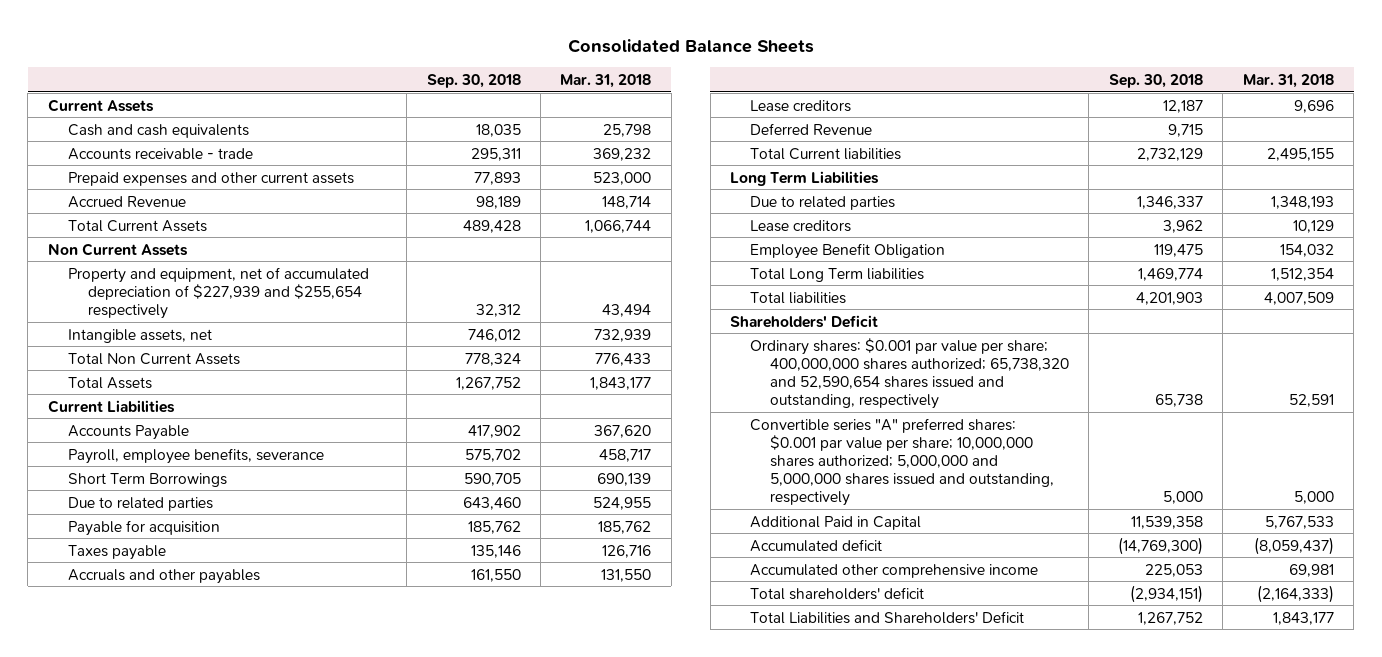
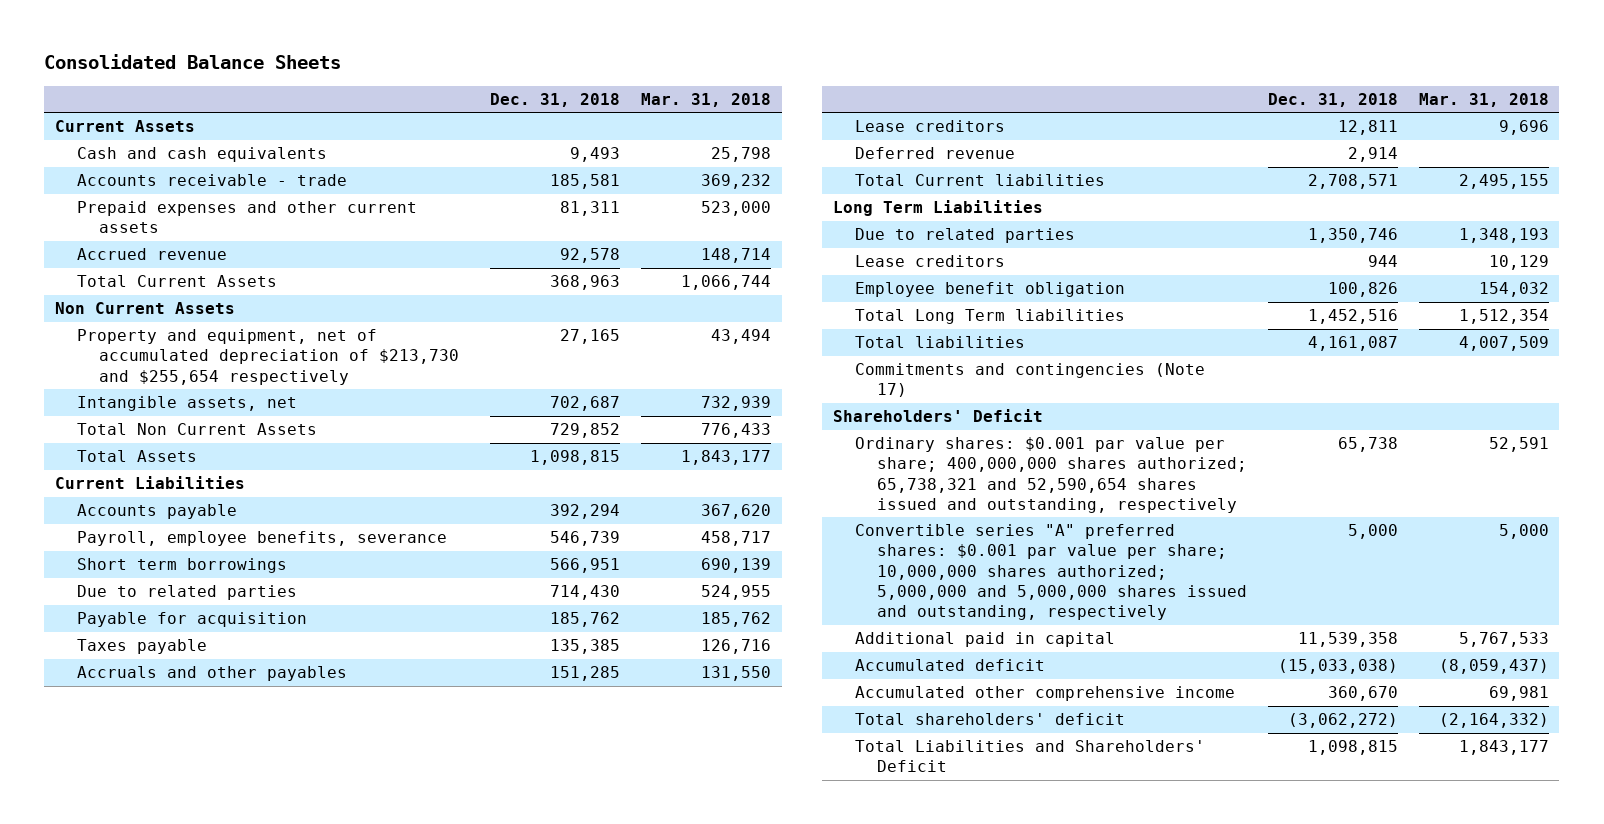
[426,73,521,88] Sep. 30, 2018 -> none
none -> [490,92,621,107] Dec. 31, 2018
[67,195,186,208] Accrued Revenue -> [76,248,227,261] Accrued revenue
[67,266,369,319] Property and equipment, net of accumulated depreciation of $227,939 and $255,654 respectively -> [76,329,460,385] Property and equipment, net of accumulated depreciation of $213,730 and $255,654 respectively
[67,424,189,440] Accounts Payable -> [76,504,237,520] Accounts payable
[67,472,227,487] Short Term Borrowings -> [76,558,287,574] Short term borrowings
[750,122,873,135] Deferred Revenue -> [854,147,1015,160] Deferred revenue
[750,242,946,259] Employee Benefit Obligation -> [854,282,1125,298] Employee benefit obligation
none -> [854,363,1205,398] Commitments and contingencies (Note 17)
[750,337,1070,409] Ordinary shares: $0.001 par value per share; 400,000,000 shares authorized; 65,738,320 and 52,590,654 shares issued and outstanding, respectively -> [854,437,1247,513] Ordinary shares: $0.001 par value per share; 400,000,000 shares authorized; 65,738,321 and 52,590,654 shares issued and outstanding, respectively
[750,515,922,530] Additional Paid in Capital -> [854,632,1115,648] Additional paid in capital
[1256,584,1334,603] (2,164,333) -> [1438,713,1549,729] (2,164,332)

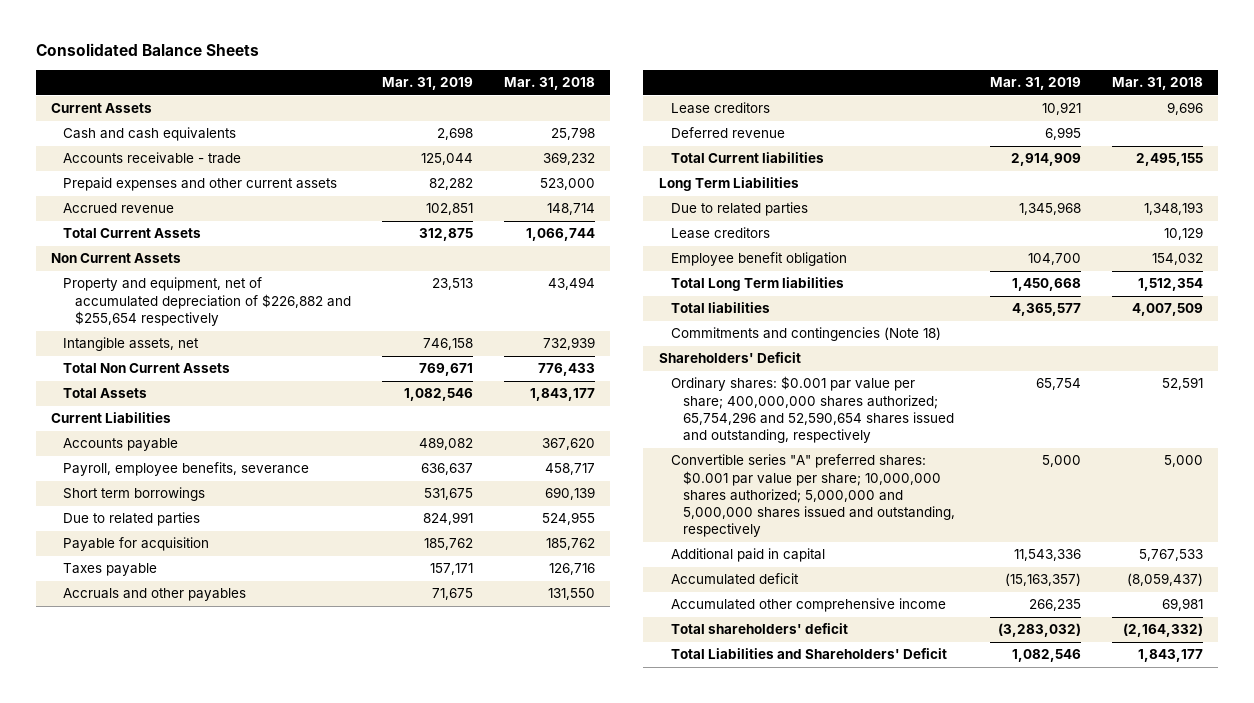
[490,92,621,107] Dec. 31, 2018 -> none
none -> [381,77,473,91] Mar. 31, 2019
[76,329,460,385] Property and equipment, net of accumulated depreciation of $213,730 and $255,654 respectively -> [63,277,352,326] Property and equipment, net of accumulated depreciation of $226,882 and $255,654 respectively
[854,363,1205,398] Commitments and contingencies (Note 17) -> [670,327,941,342] Commitments and contingencies (Note 18)
[854,437,1247,513] Ordinary shares: $0.001 par value per share; 400,000,000 shares authorized; 65,738,321 and 52,590,654 shares issued and outstanding, respectively -> [670,376,955,443] Ordinary shares: $0.001 par value per share; 400,000,000 shares authorized; 65,754,296 and 52,590,654 shares issued and outstanding, respectively

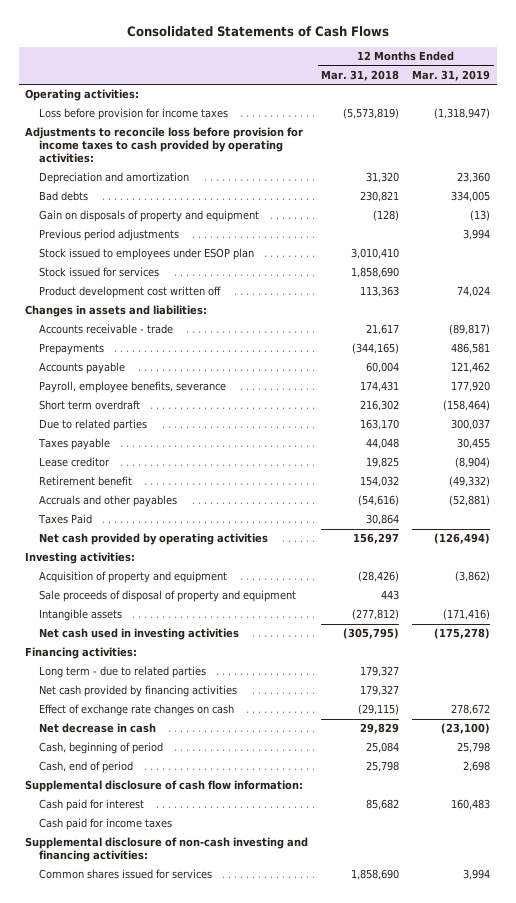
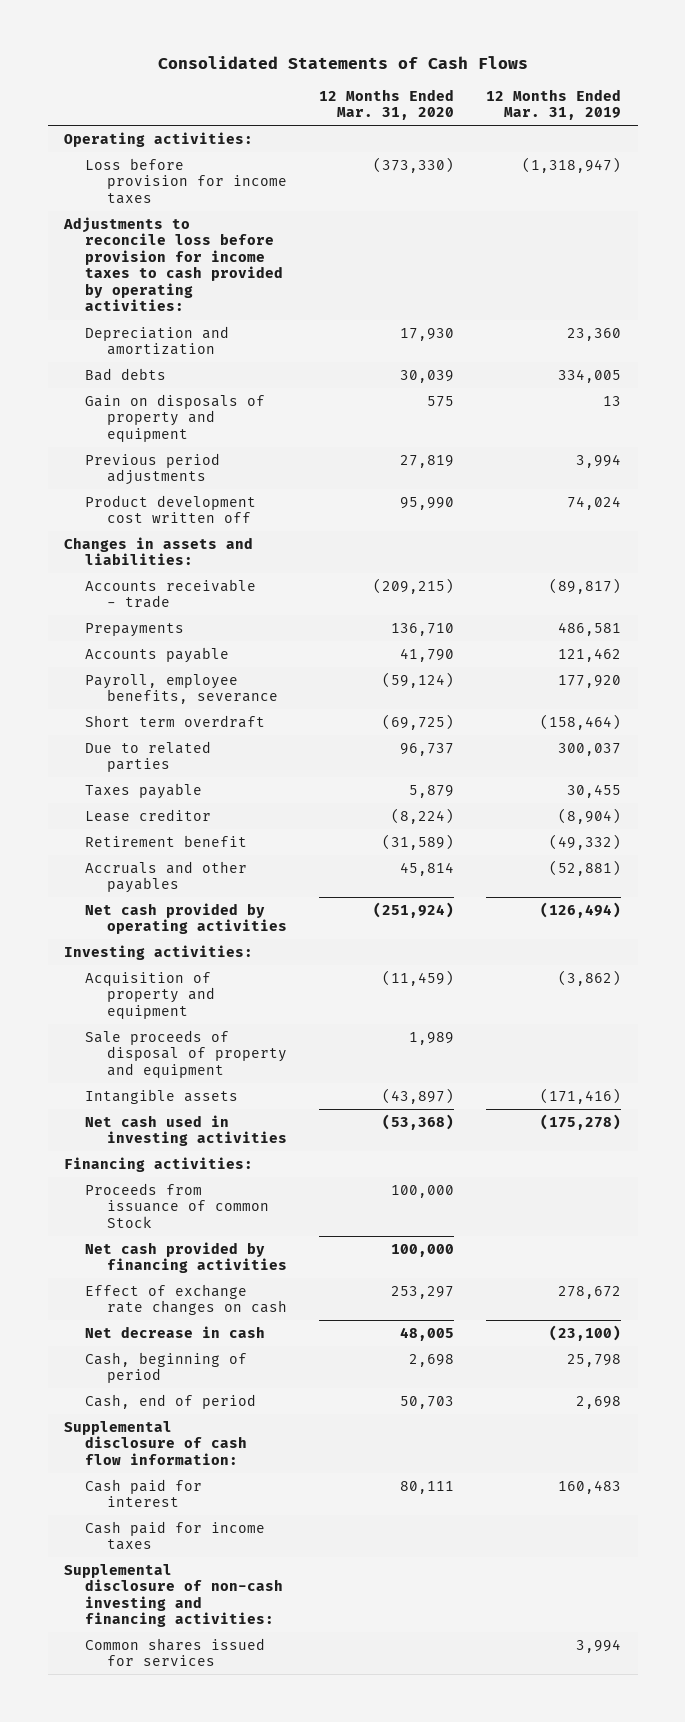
[321,69,400,81] Mar. 31, 2018 -> none
none -> [319,88,455,121] 12 Months Ended Mar. 31, 2020
[470,210,491,222] (13) -> [603,395,622,406] 13
[39,248,255,261] Stock issued to employees under ESOP plan -> none
[39,267,160,278] Stock issued for services -> none
[38,514,93,525] Taxes Paid -> none
[39,666,207,679] Long term - due to related parties -> none
none -> [85,1182,270,1228] Proceeds from issuance of common Stock

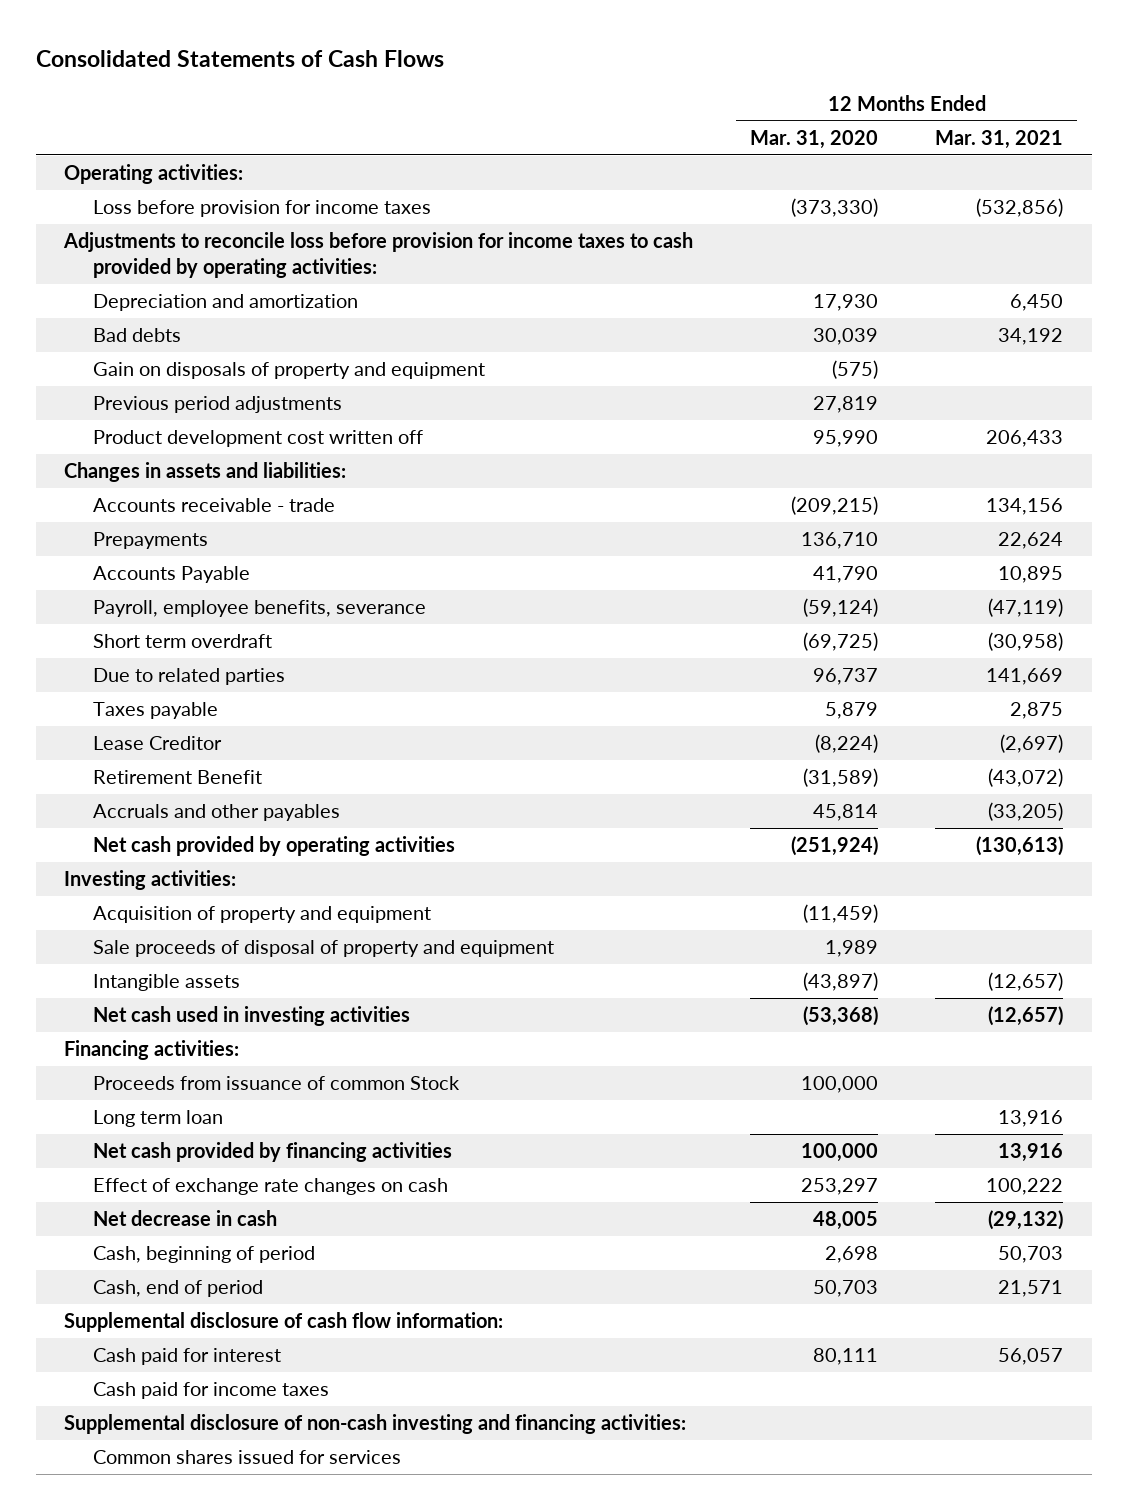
[486,88,622,121] 12 Months Ended Mar. 31, 2019 -> none
none -> [935,129,1064,149] Mar. 31, 2021
[427,395,455,407] 575 -> [832,360,879,380] (575)
[85,646,230,663] Accounts payable -> [92,566,250,584] Accounts Payable
[85,808,212,822] Lease creditor -> [92,736,222,751] Lease Creditor
[85,834,248,847] Retirement benefit -> [92,770,262,785] Retirement Benefit
none -> [92,1110,223,1128] Long term loan

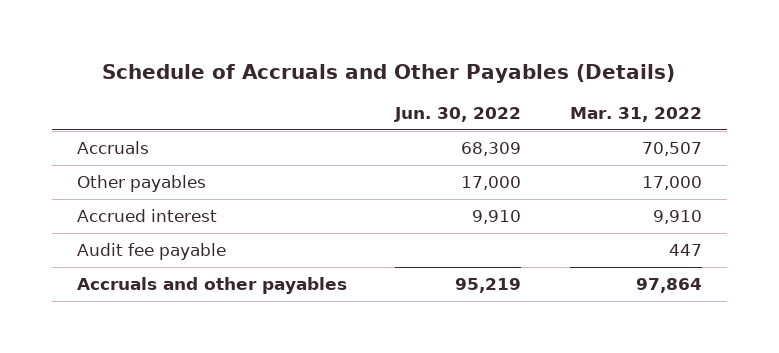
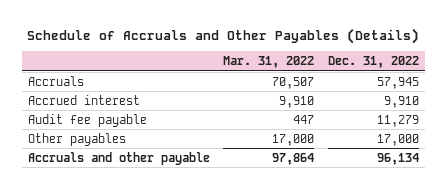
[394,106,522,122] Jun. 30, 2022 -> none
none -> [327,55,419,68] Dec. 31, 2022
[76,175,206,193] Other payables -> [28,132,127,146] Other payables
[76,277,347,295] Accruals and other payables -> [28,151,211,165] Accruals and other payable

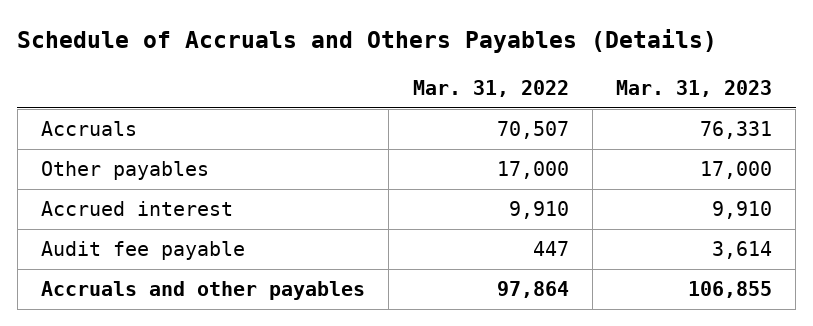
[27,27,420,44] Schedule of Accruals and Other Payables (Details) -> [17,29,718,54] Schedule of Accruals and Others Payables (Details)
[327,55,419,68] Dec. 31, 2022 -> none
none -> [615,80,772,98] Mar. 31, 2023
[28,132,127,146] Other payables -> [41,161,210,181] Other payables
[28,151,211,165] Accruals and other payable -> [41,281,366,301] Accruals and other payables

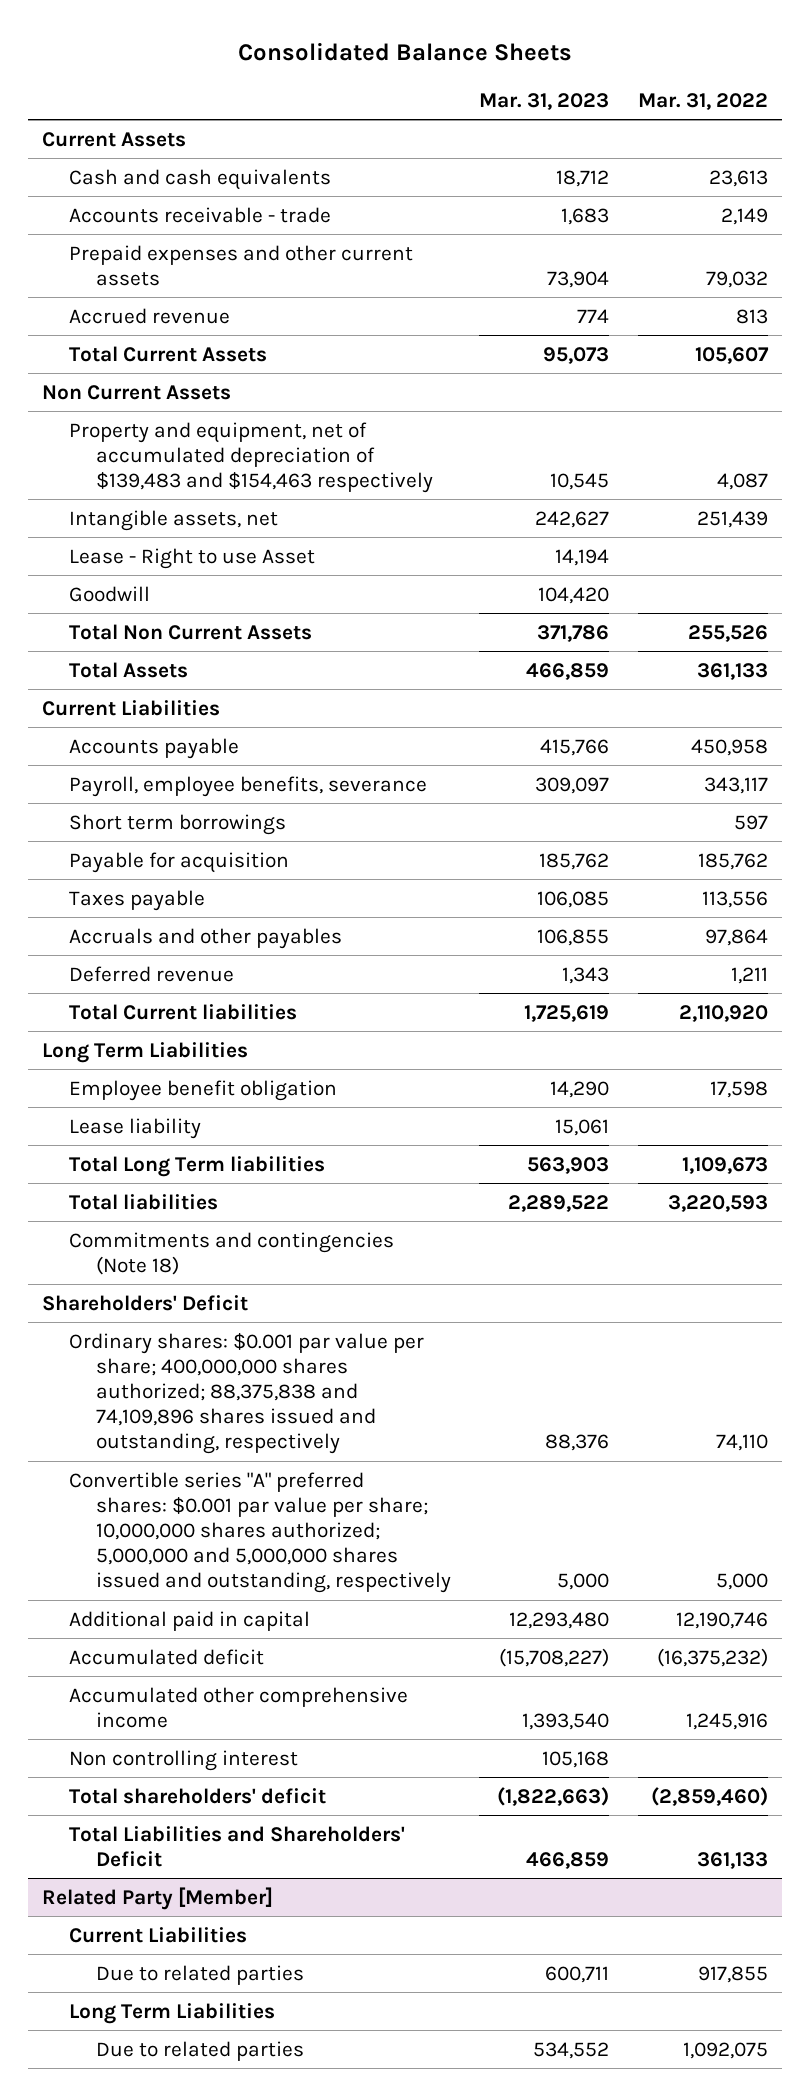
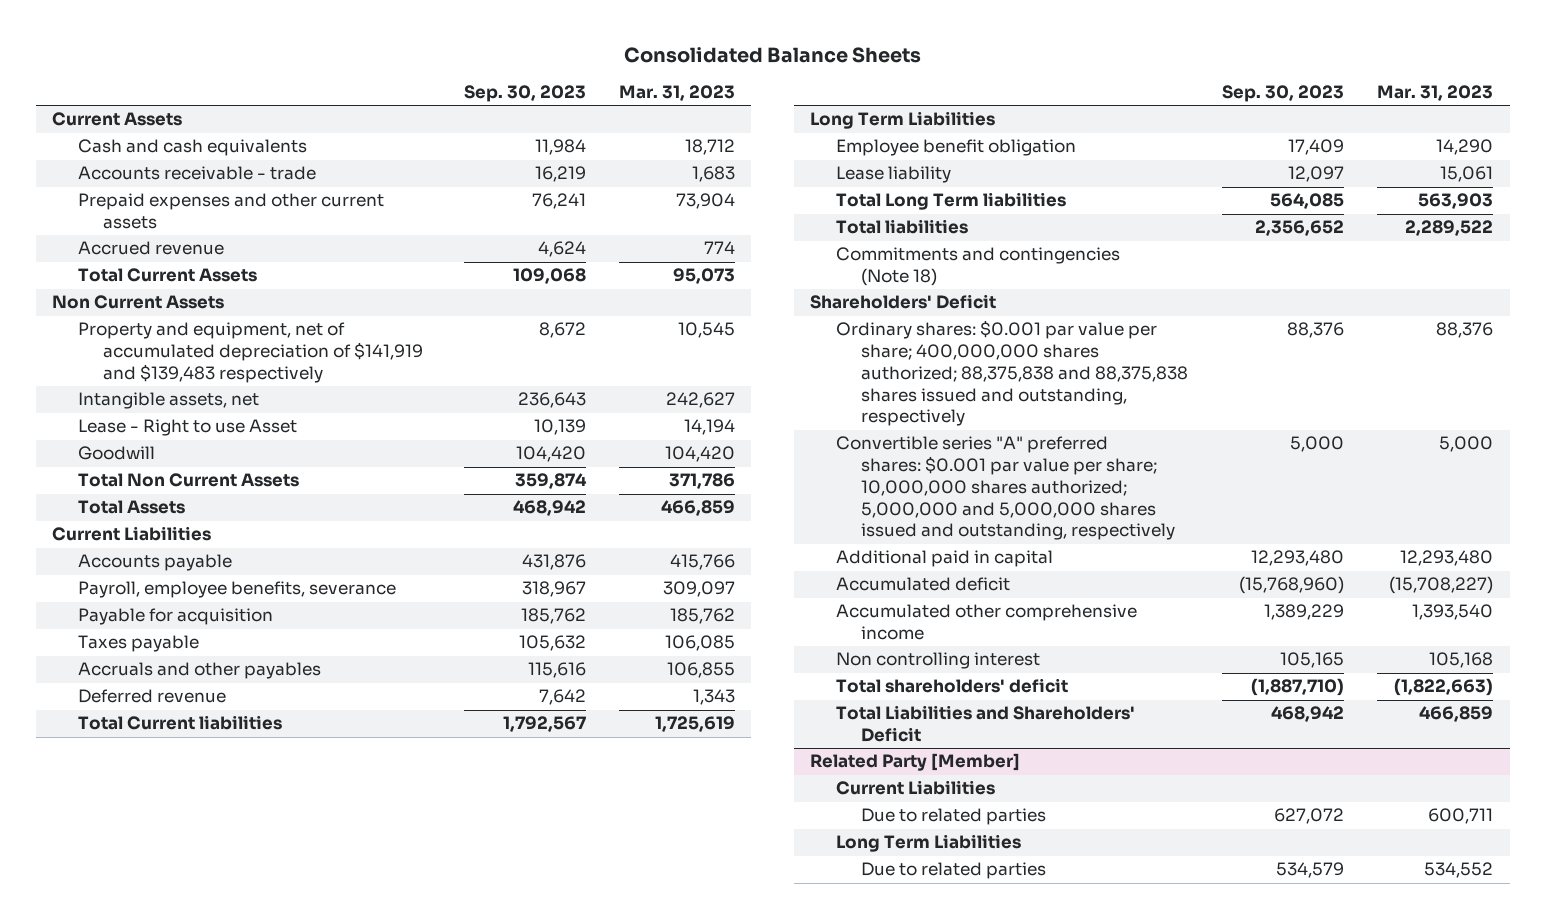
[637,92,768,110] Mar. 31, 2022 -> none
none -> [463,85,586,103] Sep. 30, 2023
[68,421,434,493] Property and equipment, net of accumulated depreciation of $139,483 and $154,463 respectively -> [77,322,424,383] Property and equipment, net of accumulated depreciation of $141,919 and $139,483 respectively
[68,813,286,835] Short term borrowings -> none
[68,1332,424,1455] Ordinary shares: $0.001 par value per share; 400,000,000 shares authorized; 88,375,838 and 74,109,896 shares issued and outstanding, respectively -> [835,320,1189,427] Ordinary shares: $0.001 par value per share; 400,000,000 shares authorized; 88,375,838 and 88,375,838 shares issued and outstanding, respectively

